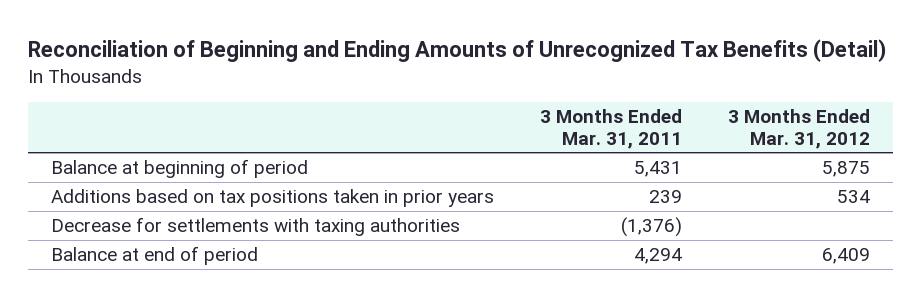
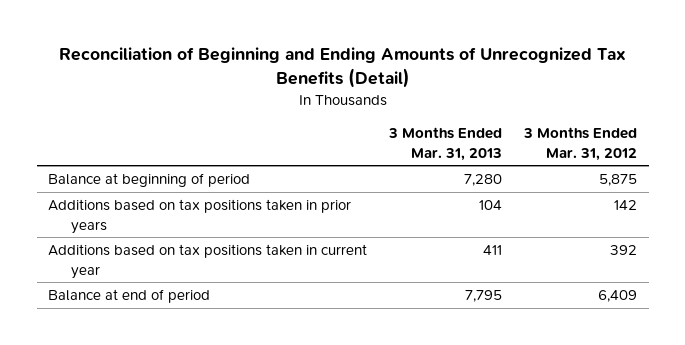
[540,108,683,149] 3 Months Ended Mar. 31, 2011 -> none
none -> [388,126,503,161] 3 Months Ended Mar. 31, 2013
[50,217,460,237] Decrease for settlements with taxing authorities -> none
[837,190,871,204] 534 -> [614,200,638,211] 142
none -> [47,244,367,279] Additions based on tax positions taken in current year

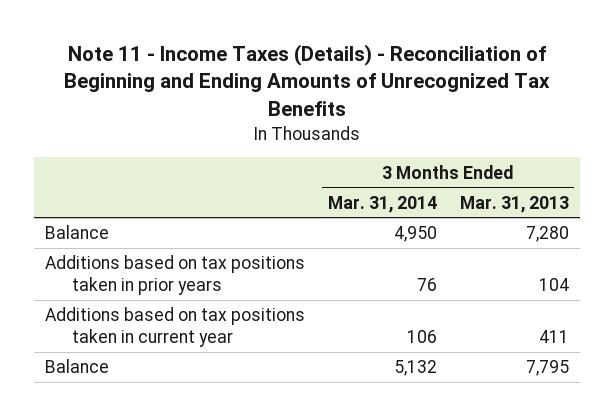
[58,47,626,89] Reconciliation of Beginning and Ending Amounts of Unrecognized Tax Benefits (Detail) -> [63,44,550,116] Note 11 - Income Taxes (Details) - Reconciliation of Beginning and Ending Amounts of Unrecognized Tax Benefits
[523,126,638,161] 3 Months Ended Mar. 31, 2012 -> none
none -> [327,195,437,213] Mar. 31, 2014
[47,173,250,188] Balance at beginning of period -> [45,225,110,240] Balance
[47,289,210,304] Balance at end of period -> [45,359,110,374] Balance

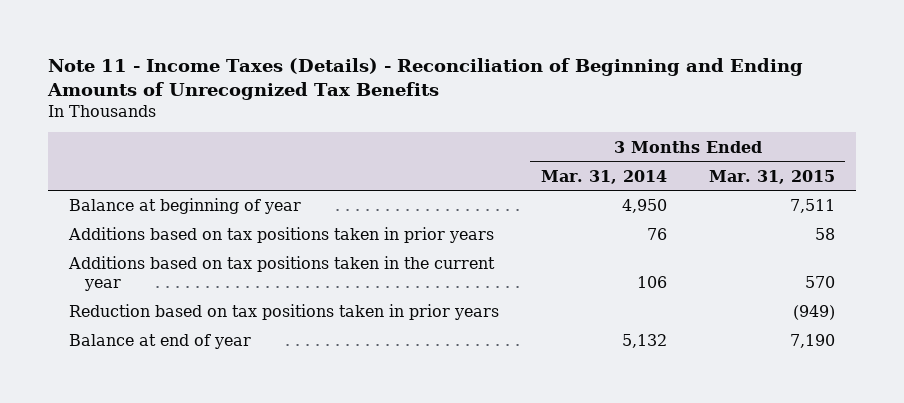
[459,195,569,213] Mar. 31, 2013 -> none
none -> [708,169,835,184] Mar. 31, 2015
[45,225,110,240] Balance -> [68,198,301,215] Balance at beginning of year
[45,307,306,348] Additions based on tax positions taken in current year -> [67,256,495,292] Additions based on tax positions taken in the current year
none -> [68,304,499,321] Reduction based on tax positions taken in prior years
[45,359,110,374] Balance -> [68,334,251,350] Balance at end of year

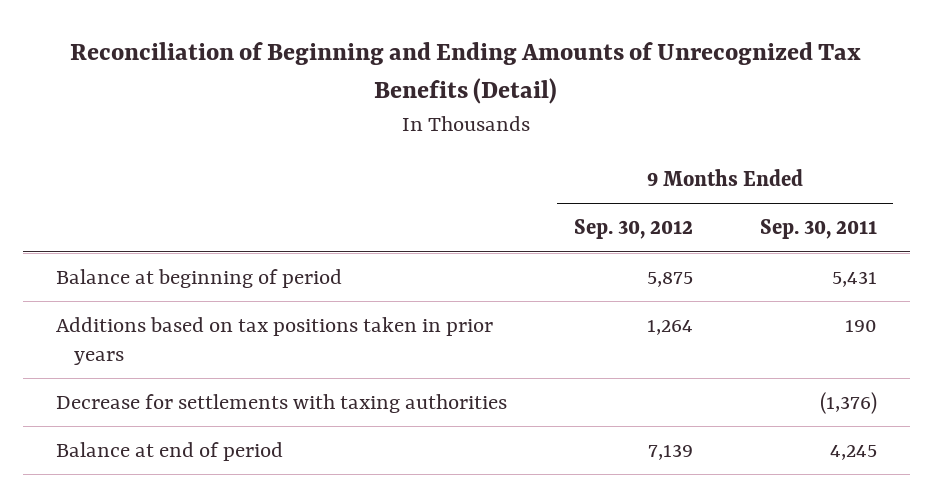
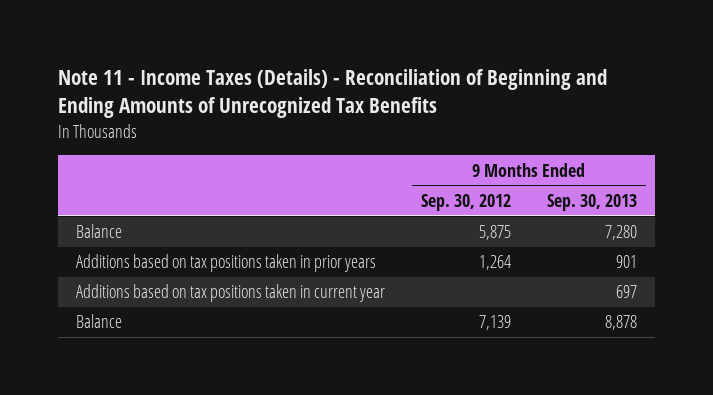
[70,42,862,104] Reconciliation of Beginning and Ending Amounts of Unrecognized Tax Benefits (Detail) -> [57,69,607,119] Note 11 - Income Taxes (Details) - Reconciliation of Beginning and Ending Amounts of Unrecognized Tax Benefits
[759,219,877,240] Sep. 30, 2011 -> none
none -> [547,194,638,212] Sep. 30, 2013
[56,269,343,289] Balance at beginning of period -> [75,224,122,239] Balance
[56,394,508,414] Decrease for settlements with taxing authorities -> none
none -> [75,284,385,303] Additions based on tax positions taken in current year
[56,442,284,462] Balance at end of period -> [75,314,122,329] Balance

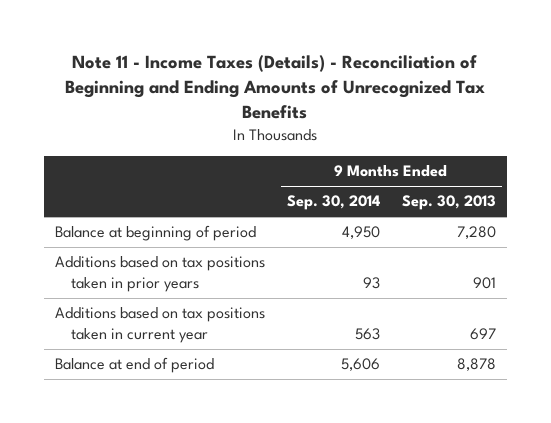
[420,194,511,212] Sep. 30, 2012 -> none
none -> [286,195,380,211] Sep. 30, 2014
[75,224,122,239] Balance -> [54,225,256,242] Balance at beginning of period
[75,314,122,329] Balance -> [54,357,214,374] Balance at end of period

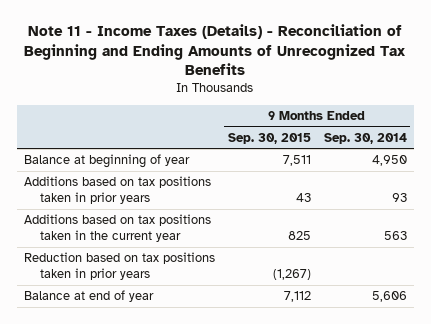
[402,195,497,211] Sep. 30, 2013 -> none
none -> [227,132,311,144] Sep. 30, 2015
[54,225,256,242] Balance at beginning of period -> [23,154,190,169] Balance at beginning of year
[54,307,265,343] Additions based on tax positions taken in current year -> [23,214,211,242] Additions based on tax positions taken in the current year
none -> [23,252,215,280] Reduction based on tax positions taken in prior years
[54,357,214,374] Balance at end of period -> [23,290,154,303] Balance at end of year

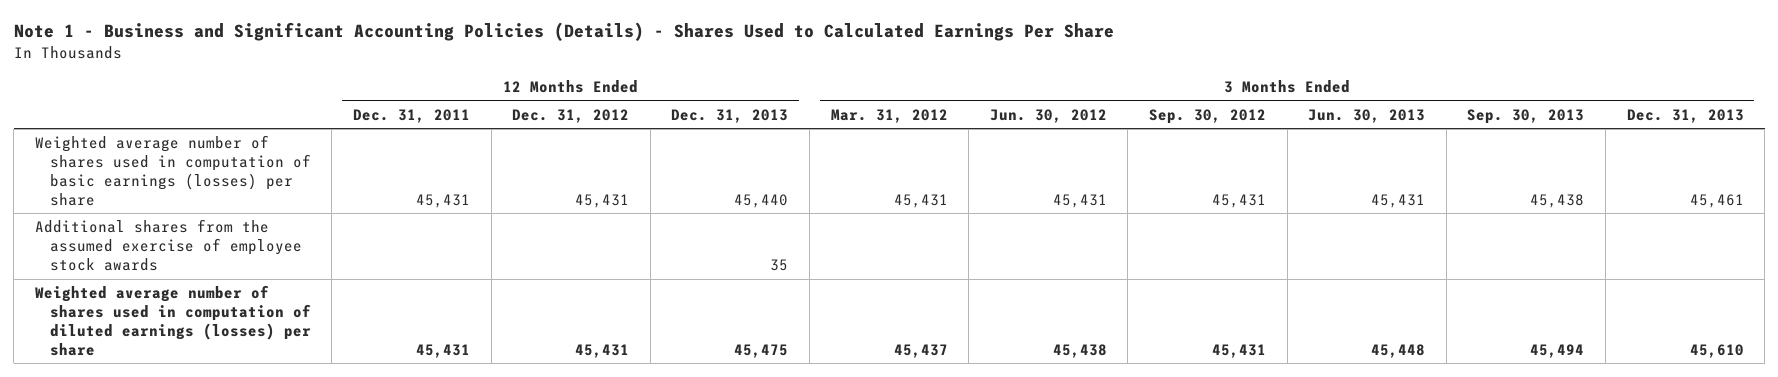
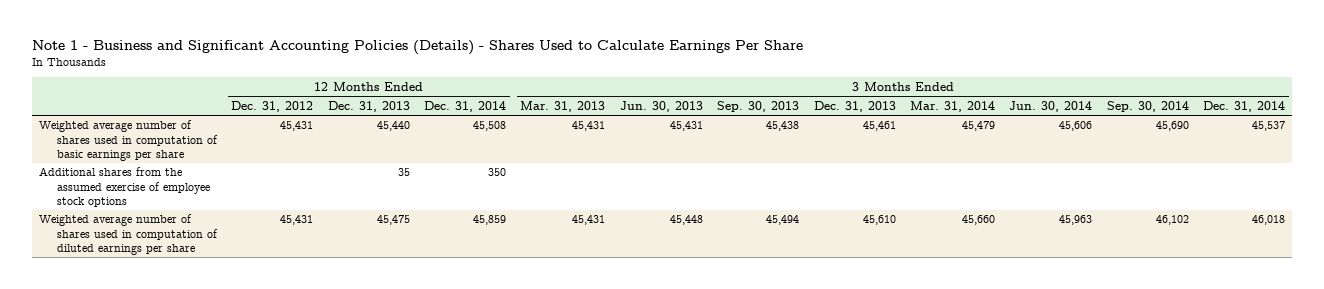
[13,22,1114,42] Note 1 - Business and Significant Accounting Policies (Details) - Shares Used to Calculated Earnings Per Share -> [31,39,803,55] Note 1 - Business and Significant Accounting Policies (Details) - Shares Used to Calculate Earnings Per Share
[352,108,470,123] Dec. 31, 2011 -> none
[830,108,948,123] Mar. 31, 2012 -> none
[989,108,1107,123] Jun. 30, 2012 -> none
[1148,108,1266,124] Sep. 30, 2012 -> none
none -> [424,100,507,112] Dec. 31, 2014
none -> [520,100,606,112] Mar. 31, 2013
none -> [910,100,996,112] Mar. 31, 2014
none -> [1009,100,1093,112] Jun. 30, 2014
none -> [1106,100,1189,112] Sep. 30, 2014
none -> [1203,100,1286,112] Dec. 31, 2014
[34,135,311,206] Weighted average number of shares used in computation of basic earnings (losses) per share -> [38,120,218,161] Weighted average number of shares used in computation of basic earnings per share
[34,219,302,271] Additional shares from the assumed exercise of employee stock awards -> [38,167,210,207] Additional shares from the assumed exercise of employee stock options
[34,285,311,356] Weighted average number of shares used in computation of diluted earnings (losses) per share -> [38,214,218,255] Weighted average number of shares used in computation of diluted earnings per share

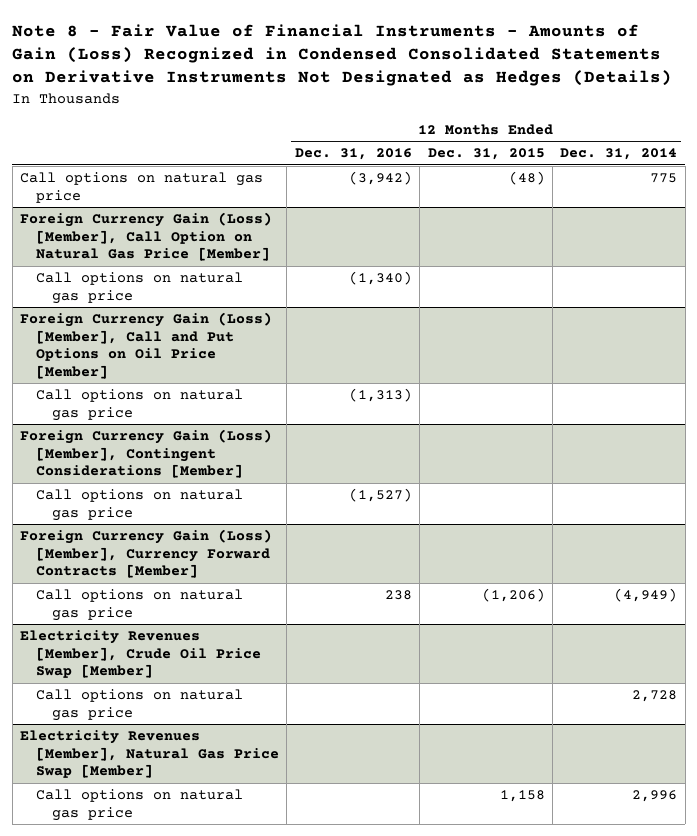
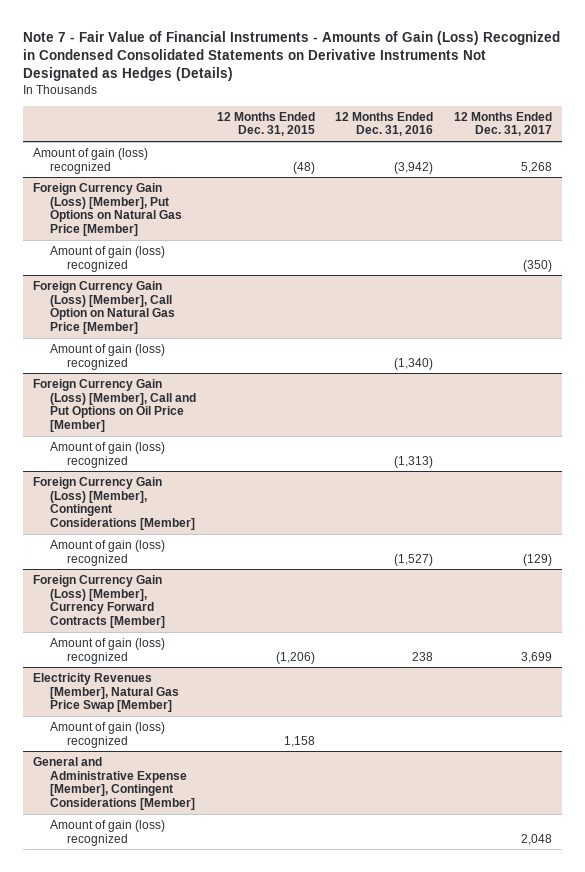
[12,23,673,87] Note 8 - Fair Value of Financial Instruments - Amounts of Gain (Loss) Recognized in Condensed Consolidated Statements on Derivative Instruments Not Designated as Hedges (Details) -> [23,30,561,82] Note 7 - Fair Value of Financial Instruments - Amounts of Gain (Loss) Recognized in Condensed Consolidated Statements on Derivative Instruments Not Designated as Hedges (Details)
[560,148,678,161] Dec. 31, 2014 -> none
none -> [453,111,552,137] 12 Months Ended Dec. 31, 2017
[19,172,263,203] Call options on natural gas price -> [33,147,149,174] Amount of gain (loss) recognized
none -> [33,182,183,237] Foreign Currency Gain (Loss) [Member], Put Options on Natural Gas Price [Member]
none -> [50,245,166,272] Amount of gain (loss) recognized
[35,272,243,304] Call options on natural gas price -> [50,343,166,370] Amount of gain (loss) recognized
[35,389,243,421] Call options on natural gas price -> [50,441,166,468] Amount of gain (loss) recognized
[35,489,243,521] Call options on natural gas price -> [50,539,166,566] Amount of gain (loss) recognized
[19,630,261,679] Electricity Revenues [Member], Crude Oil Price Swap [Member] -> none
[35,689,243,721] Call options on natural gas price -> none
[35,589,243,621] Call options on natural gas price -> [50,637,166,664] Amount of gain (loss) recognized
[35,789,243,821] Call options on natural gas price -> [50,721,166,748] Amount of gain (loss) recognized
none -> [33,756,196,811] General and Administrative Expense [Member], Contingent Considerations [Member]
none -> [50,819,166,846] Amount of gain (loss) recognized

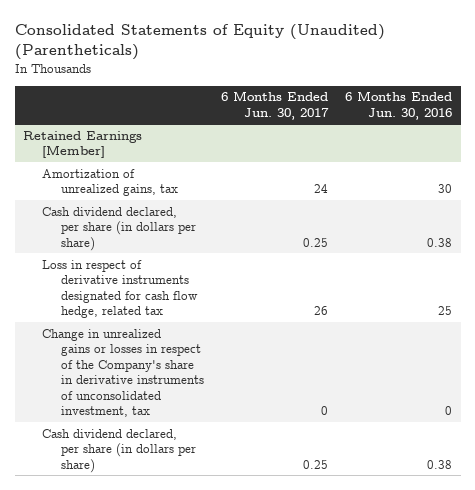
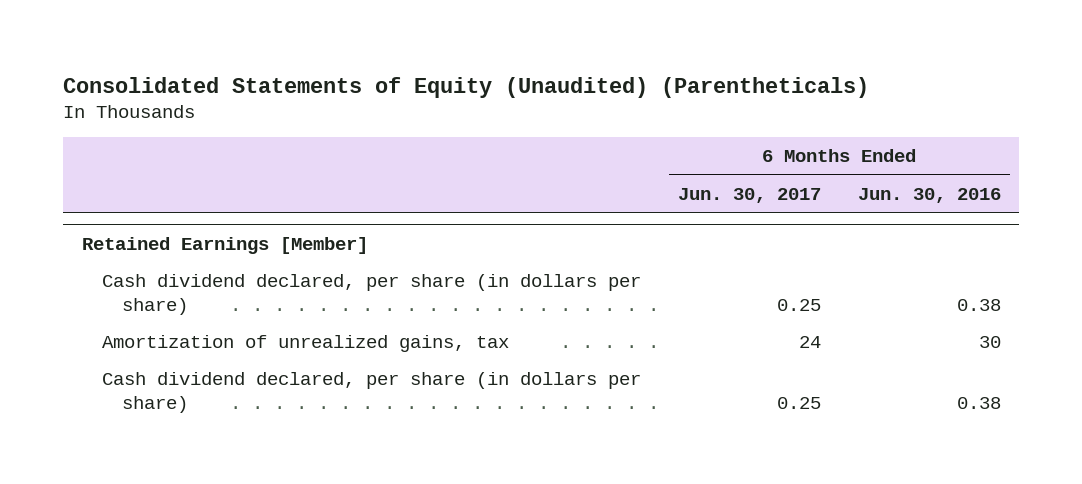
[42,259,199,319] Loss in respect of derivative instruments designated for cash flow hedge, related tax -> none
[42,328,205,418] Change in unrealized gains or losses in respect of the Company's share in derivative instruments of unconsolidated investment, tax -> none
[42,168,179,197] Amortization of unrealized gains, tax -> [102,334,510,352] Amortization of unrealized gains, tax

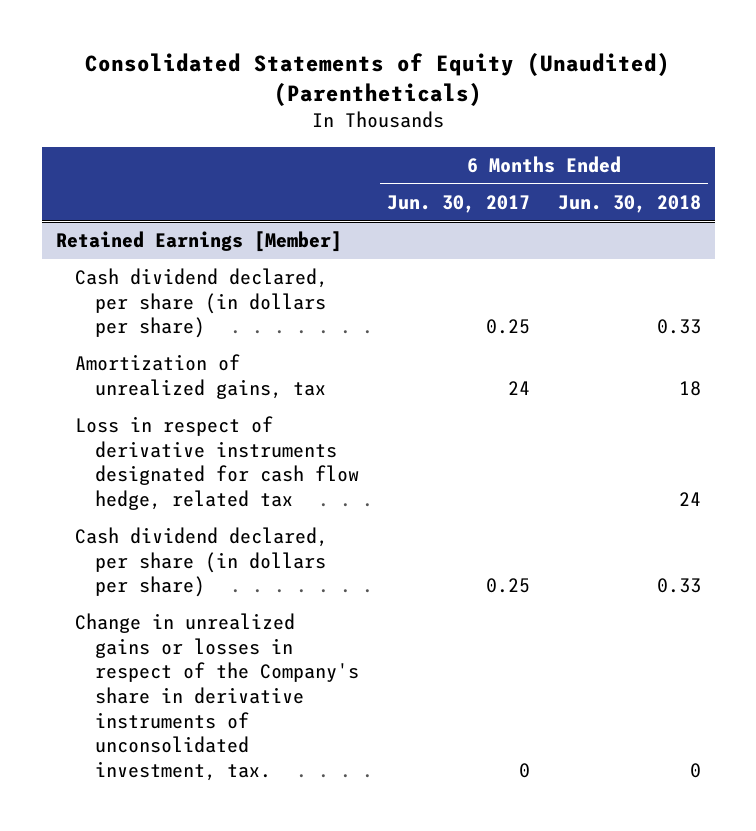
[857,187,1001,203] Jun. 30, 2016 -> none
none -> [557,195,701,214] Jun. 30, 2018
none -> [75,416,359,511] Loss in respect of derivative instruments designated for cash flow hedge, related tax
none -> [75,613,359,781] Change in unrealized gains or losses in respect of the Company's share in derivative instruments of unconsolidated investment, tax.

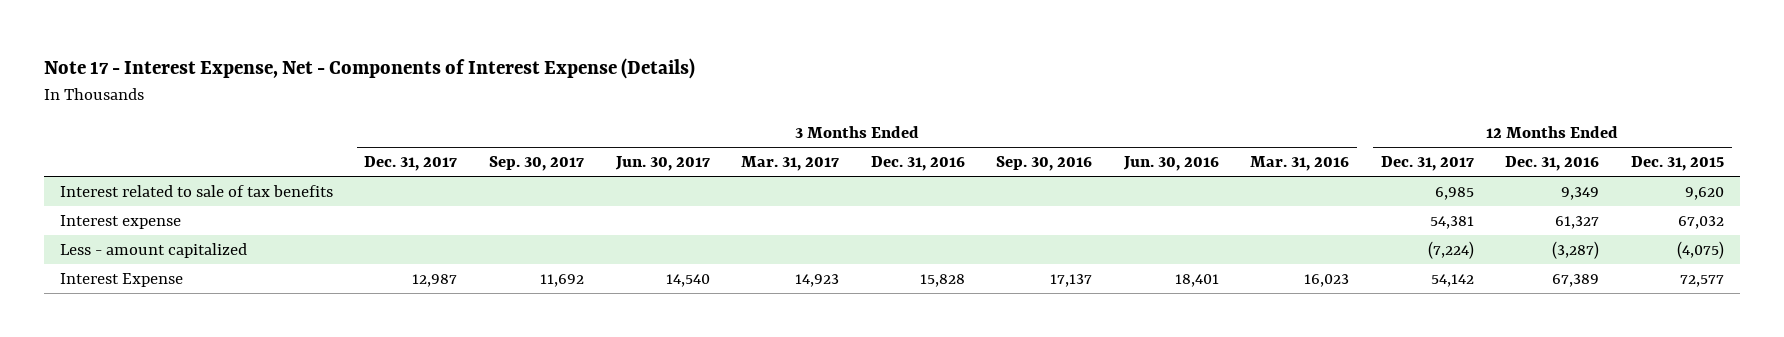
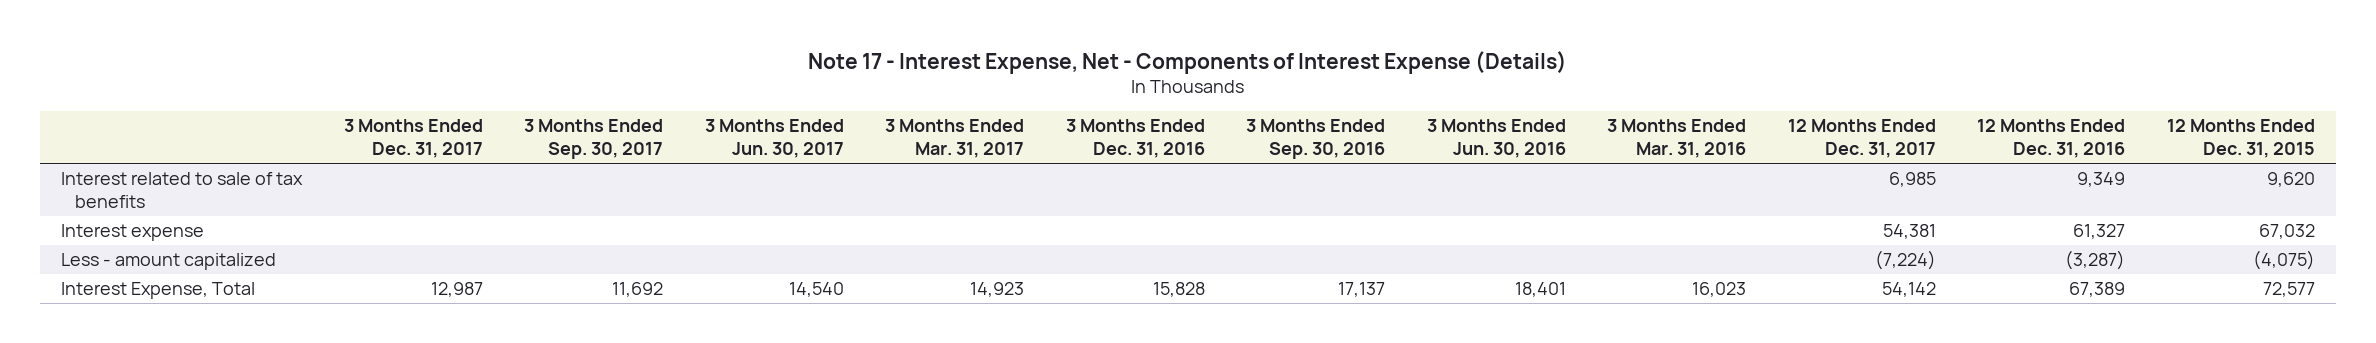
[59,272,183,287] Interest Expense -> [61,282,256,300] Interest Expense, Total

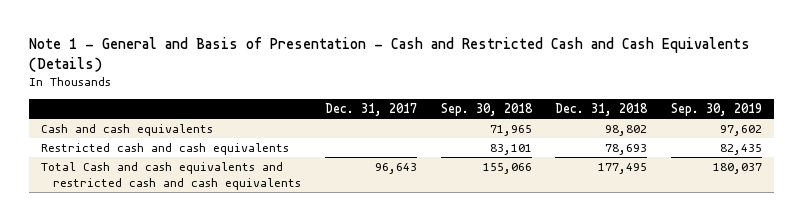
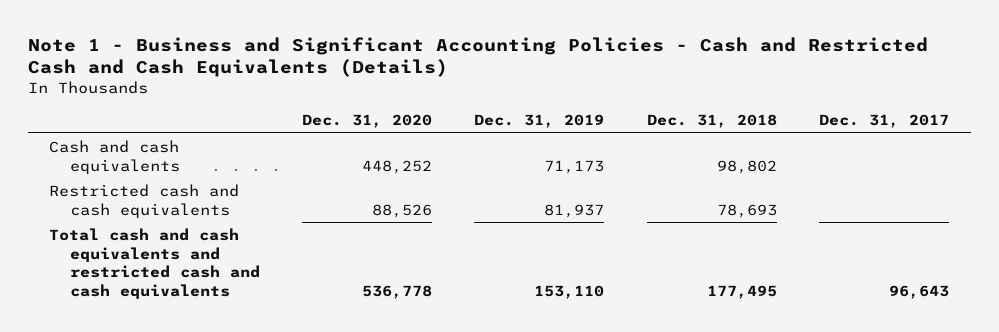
[29,37,751,72] Note 1 - General and Basis of Presentation - Cash and Restricted Cash and Cash Equivalents (Details) -> [28,36,929,78] Note 1 - Business and Significant Accounting Policies - Cash and Restricted Cash and Cash Equivalents (Details)
[440,102,533,116] Sep. 30, 2018 -> none
[671,102,763,116] Sep. 30, 2019 -> none
none -> [302,114,433,129] Dec. 31, 2020
none -> [474,114,605,129] Dec. 31, 2019
[41,162,302,190] Total Cash and cash equivalents and restricted cash and cash equivalents -> [49,227,260,299] Total cash and cash equivalents and restricted cash and cash equivalents

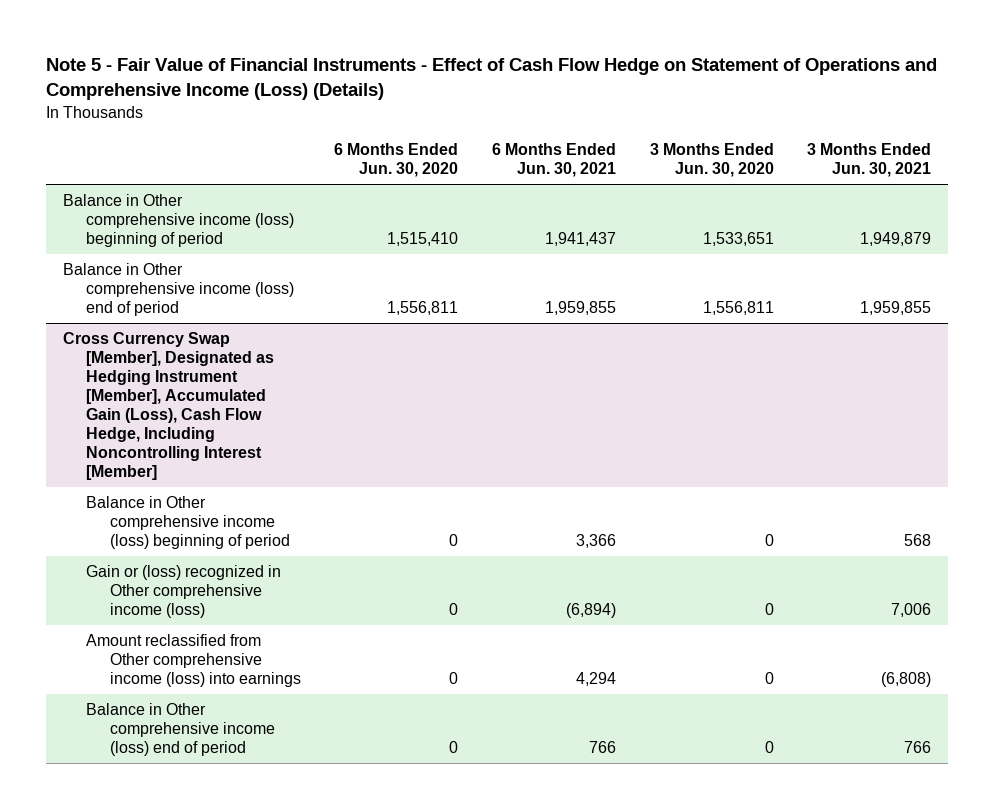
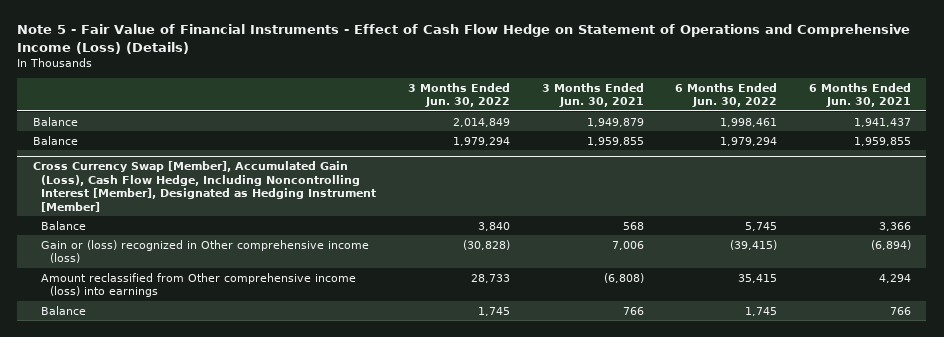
[334,143,459,178] 6 Months Ended Jun. 30, 2020 -> none
[649,143,774,178] 3 Months Ended Jun. 30, 2020 -> none
none -> [407,82,510,108] 3 Months Ended Jun. 30, 2022
none -> [675,82,778,108] 6 Months Ended Jun. 30, 2022
[62,193,295,248] Balance in Other comprehensive income (loss) beginning of period -> [32,116,78,126] Balance
[62,262,295,317] Balance in Other comprehensive income (loss) end of period -> [32,135,78,145] Balance
[62,331,275,481] Cross Currency Swap [Member], Designated as Hedging Instrument [Member], Accumulated Gain (Loss), Cash Flow Hedge, Including Noncontrolling Interest [Member] -> [32,161,377,212] Cross Currency Swap [Member], Accumulated Gain (Loss), Cash Flow Hedge, Including Noncontrolling Interest [Member], Designated as Hedging Instrument [Member]
[86,495,290,550] Balance in Other comprehensive income (loss) beginning of period -> [41,220,87,230] Balance
[86,702,275,757] Balance in Other comprehensive income (loss) end of period -> [41,305,87,315] Balance

